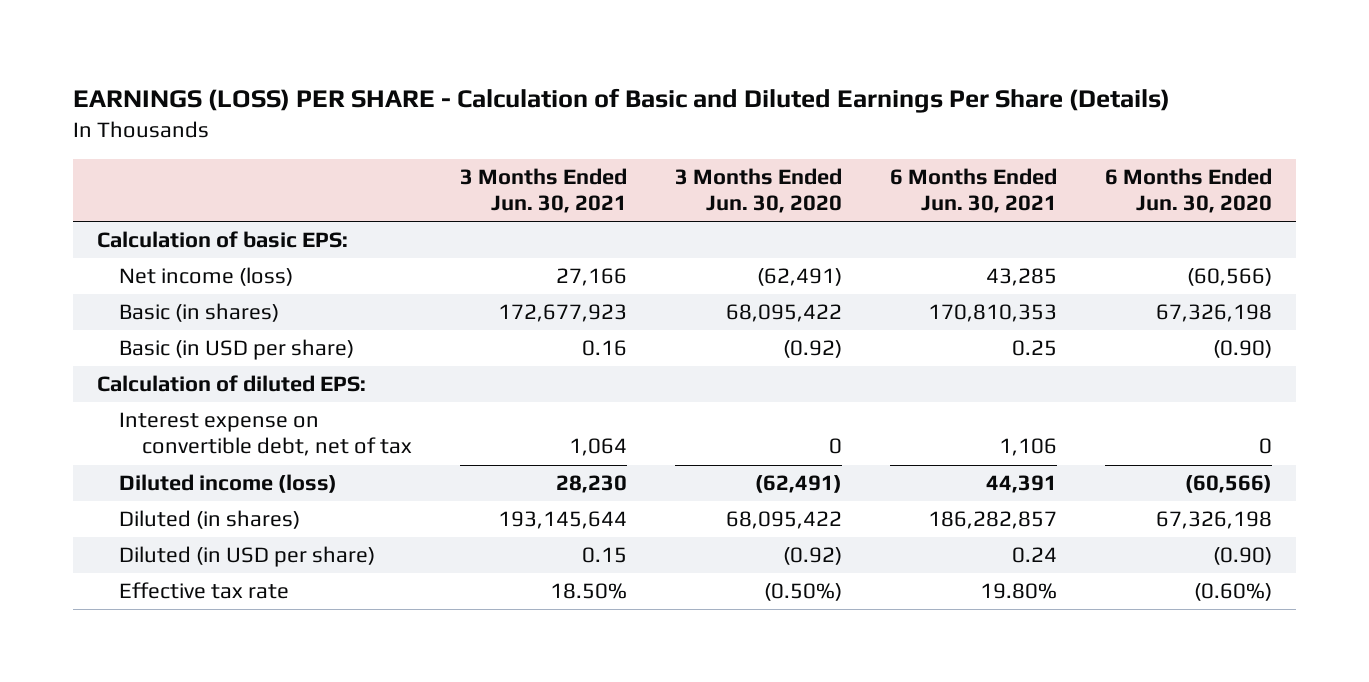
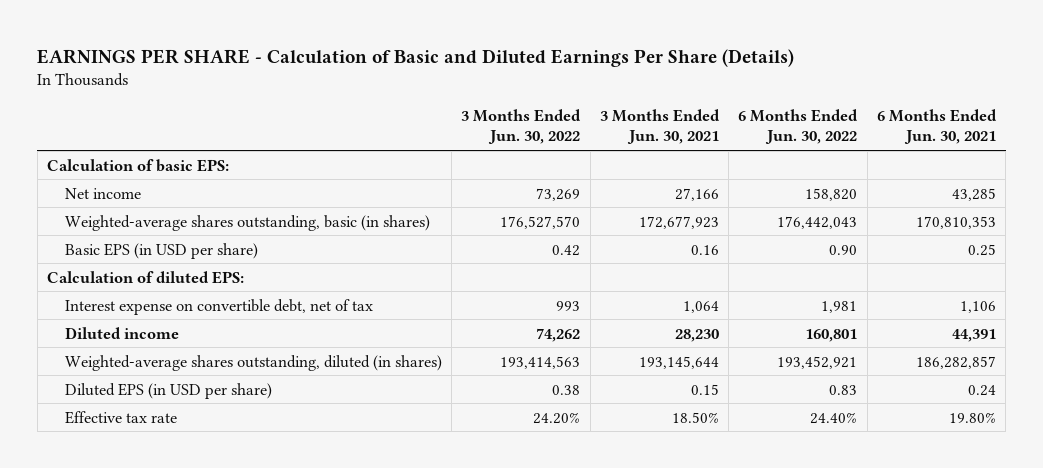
[72,87,1170,113] EARNINGS (LOSS) PER SHARE - Calculation of Basic and Diluted Earnings Per Share (Details) -> [37,48,795,67] EARNINGS PER SHARE - Calculation of Basic and Diluted Earnings Per Share (Details)
[675,167,843,214] 3 Months Ended Jun. 30, 2020 -> none
[1105,167,1273,214] 6 Months Ended Jun. 30, 2020 -> none
none -> [461,108,582,145] 3 Months Ended Jun. 30, 2022
none -> [738,108,859,145] 6 Months Ended Jun. 30, 2022
[119,267,294,287] Net income (loss) -> [64,187,141,199] Net income
[119,303,280,323] Basic (in shares) -> [64,214,430,231] Weighted-average shares outstanding, basic (in shares)
[119,339,355,361] Basic (in USD per share) -> [64,242,258,259] Basic EPS (in USD per share)
[119,474,338,494] Diluted income (loss) -> [64,326,179,339] Diluted income
[119,510,301,530] Diluted (in shares) -> [64,354,442,371] Weighted-average shares outstanding, diluted (in shares)
[119,546,376,568] Diluted (in USD per share) -> [64,382,272,399] Diluted EPS (in USD per share)

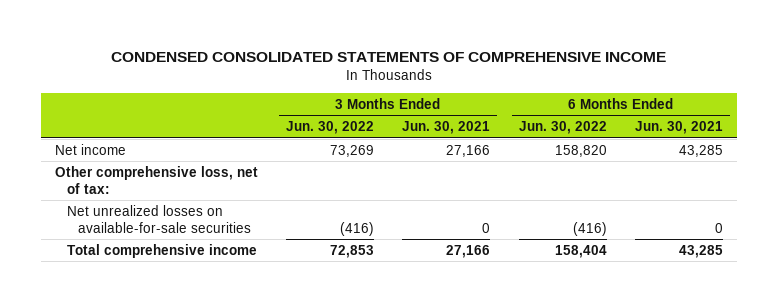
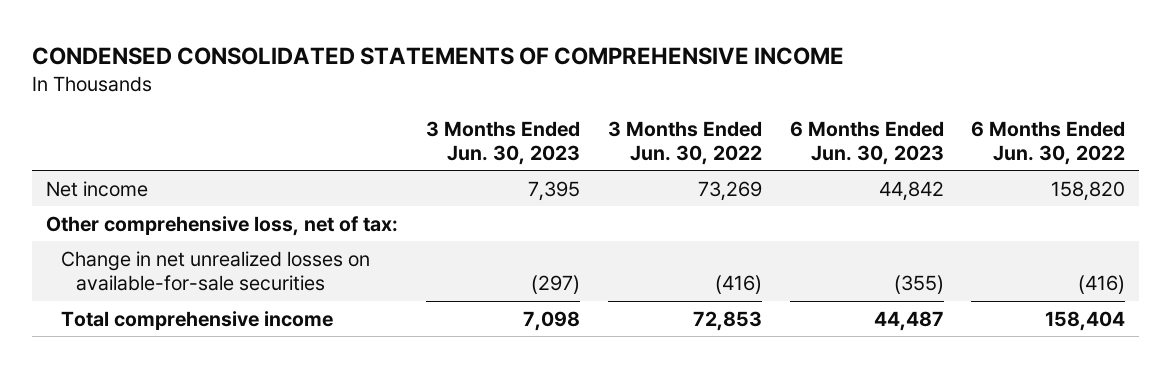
[402,121,491,135] Jun. 30, 2021 -> none
[634,121,723,135] Jun. 30, 2021 -> none
none -> [426,120,581,165] 3 Months Ended Jun. 30, 2023
none -> [789,120,944,165] 6 Months Ended Jun. 30, 2023
[66,204,252,233] Net unrealized losses on available-for-sale securities -> [60,250,370,292] Change in net unrealized losses on available-for-sale securities

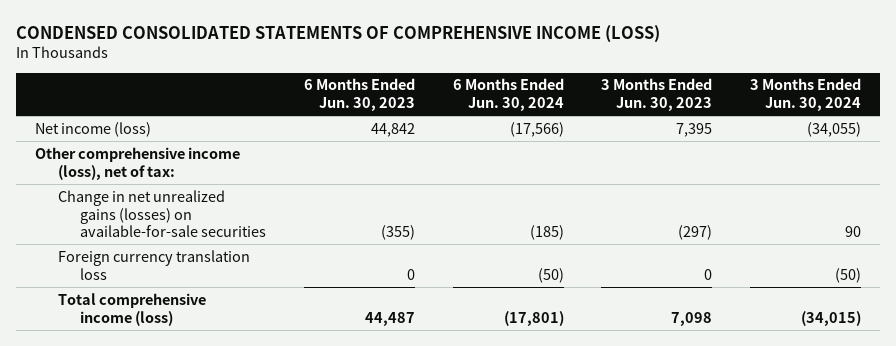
[32,46,845,65] CONDENSED CONSOLIDATED STATEMENTS OF COMPREHENSIVE INCOME -> [16,24,661,43] CONDENSED CONSOLIDATED STATEMENTS OF COMPREHENSIVE INCOME (LOSS)
[607,120,762,165] 3 Months Ended Jun. 30, 2022 -> none
[971,120,1126,165] 6 Months Ended Jun. 30, 2022 -> none
none -> [452,78,564,112] 6 Months Ended Jun. 30, 2024
none -> [750,78,862,112] 3 Months Ended Jun. 30, 2024
[46,180,149,197] Net income -> [35,121,152,137] Net income (loss)
[46,215,399,236] Other comprehensive loss, net of tax: -> [35,146,241,180] Other comprehensive income (loss), net of tax:
[60,250,370,292] Change in net unrealized losses on available-for-sale securities -> [57,189,266,238] Change in net unrealized gains (losses) on available-for-sale securities
none -> [57,249,250,280] Foreign currency translation loss
[60,310,333,330] Total comprehensive income -> [57,292,206,326] Total comprehensive income (loss)

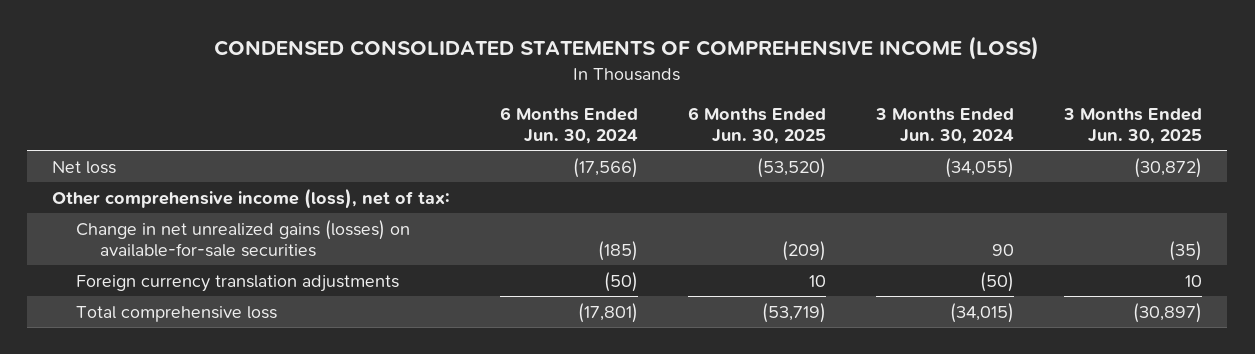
[303,78,415,112] 6 Months Ended Jun. 30, 2023 -> none
[601,78,713,112] 3 Months Ended Jun. 30, 2023 -> none
none -> [688,106,827,144] 6 Months Ended Jun. 30, 2025
none -> [1063,107,1203,144] 3 Months Ended Jun. 30, 2025
[35,121,152,137] Net income (loss) -> [52,160,117,174] Net loss
[57,249,250,280] Foreign currency translation loss -> [76,274,400,292] Foreign currency translation adjustments
[57,292,206,326] Total comprehensive income (loss) -> [76,305,278,322] Total comprehensive loss

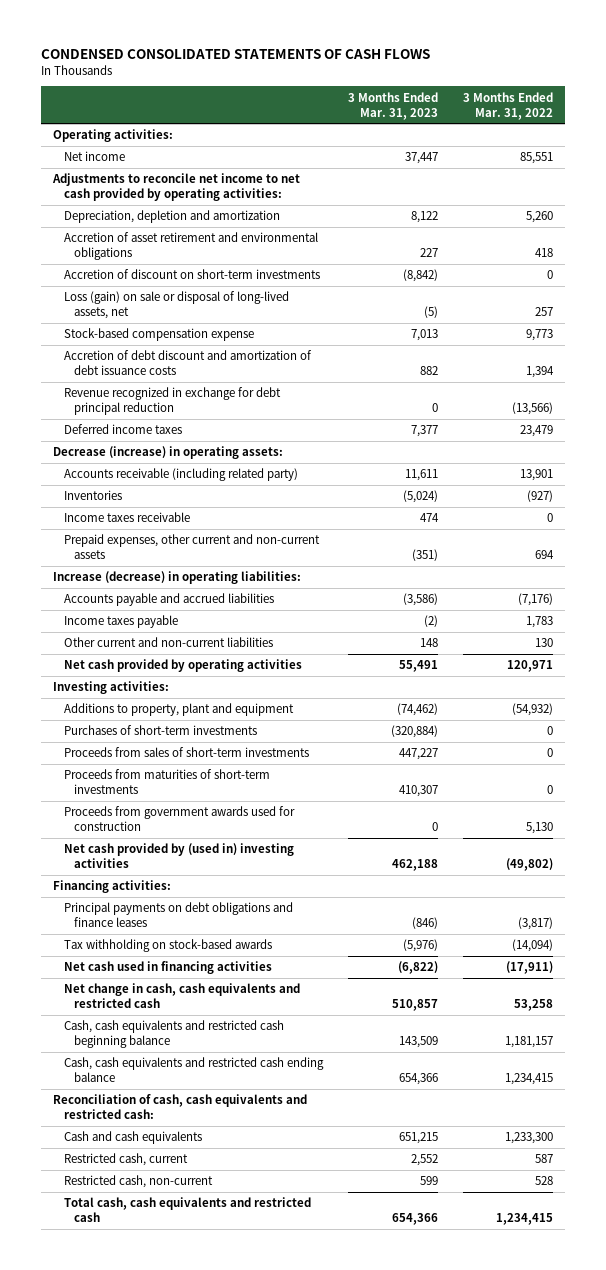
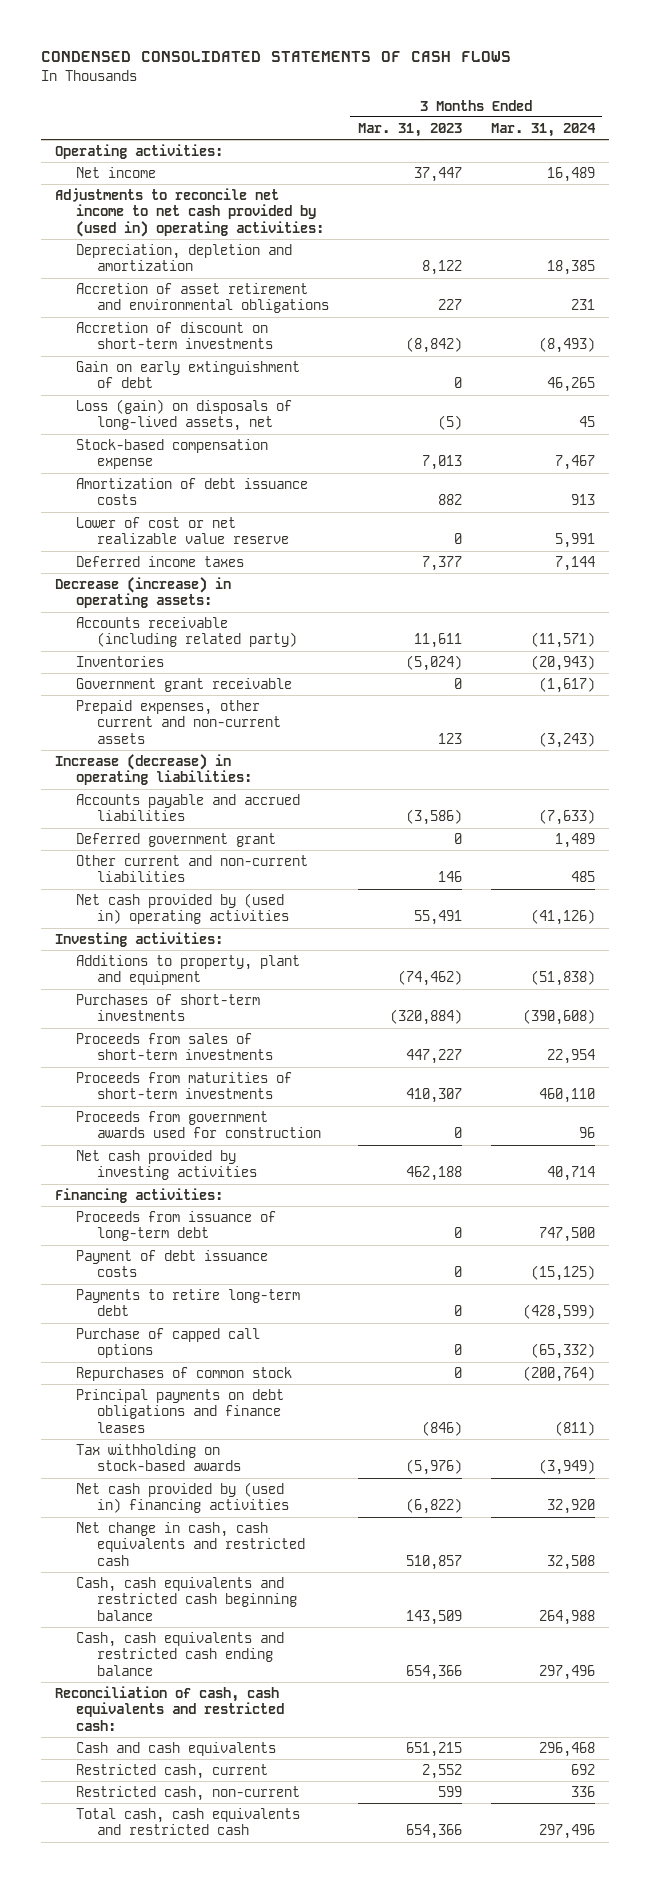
[462,91,553,120] 3 Months Ended Mar. 31, 2022 -> none
none -> [490,122,596,137] Mar. 31, 2024
[52,173,301,202] Adjustments to reconcile net income to net cash provided by operating activities: -> [55,187,325,237] Adjustments to reconcile net income to net cash provided by (used in) operating activities:
none -> [76,360,301,389] Gain on early extinguishment of debt
[63,291,289,320] Loss (gain) on sale or disposal of long-lived assets, net -> [76,398,293,432] Loss (gain) on disposals of long-lived assets, net
[63,387,281,416] Revenue recognized in exchange for debt principal reduction -> none
[63,350,312,376] Accretion of debt discount and amortization of debt issuance costs -> [76,477,309,506] Amortization of debt issuance costs
none -> [76,516,289,545] Lower of cost or net realizable value reserve
[63,512,190,523] Income taxes receivable -> none
none -> [76,677,293,692] Government grant receivable
[411,549,438,562] (351) -> [437,732,462,744] 123
[63,615,178,629] Income taxes payable -> none
none -> [76,832,277,847] Deferred government grant
[419,638,438,648] 148 -> [437,871,462,883] 146
[63,659,302,673] Net cash provided by operating activities -> [76,892,289,925] Net cash provided by (used in) operating activities
[63,843,294,869] Net cash provided by (used in) investing activities -> [76,1149,257,1181] Net cash provided by investing activities
none -> [76,1210,277,1242] Proceeds from issuance of long-term debt
none -> [76,1249,269,1278] Payment of debt issuance costs
none -> [76,1288,301,1317] Payments to retire long-term debt
none -> [76,1327,261,1359] Purchase of capped call options
none -> [76,1366,293,1381] Repurchases of common stock
[63,961,272,975] Net cash used in financing activities -> [76,1481,289,1514] Net cash provided by (used in) financing activities

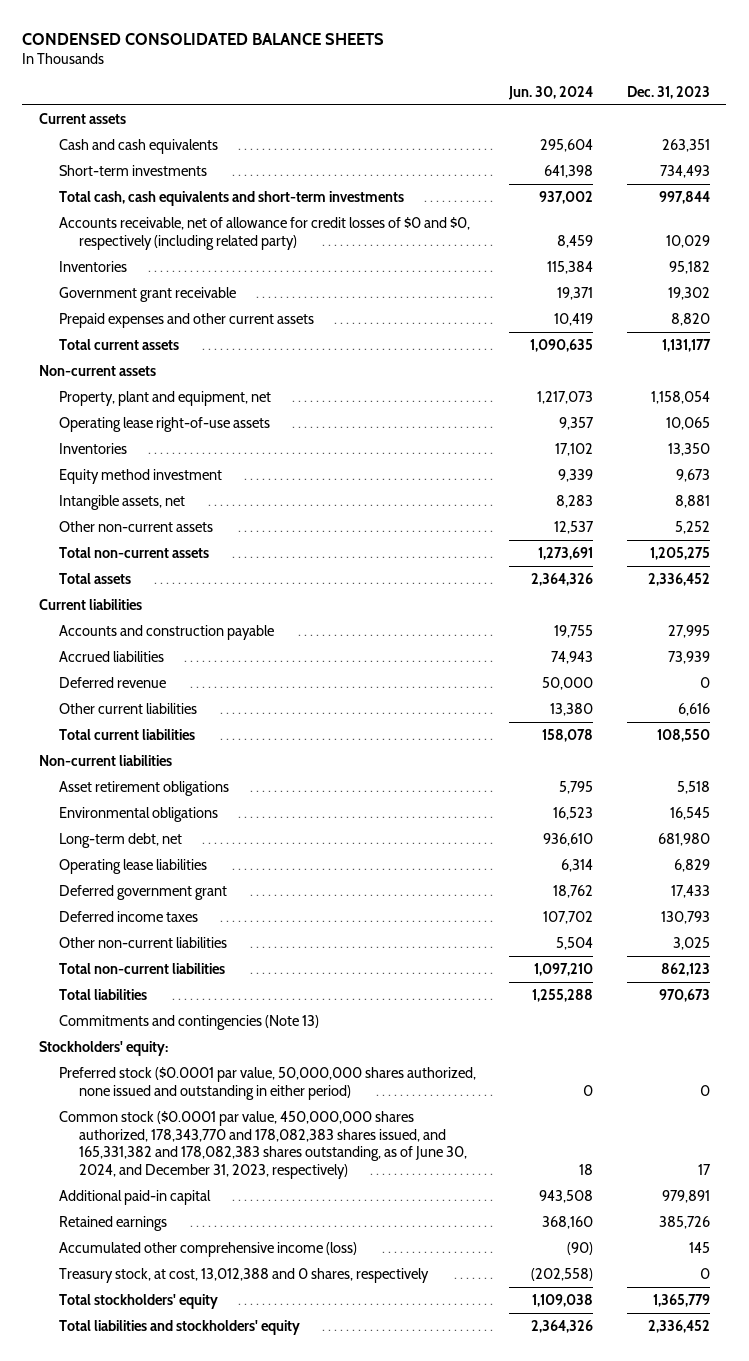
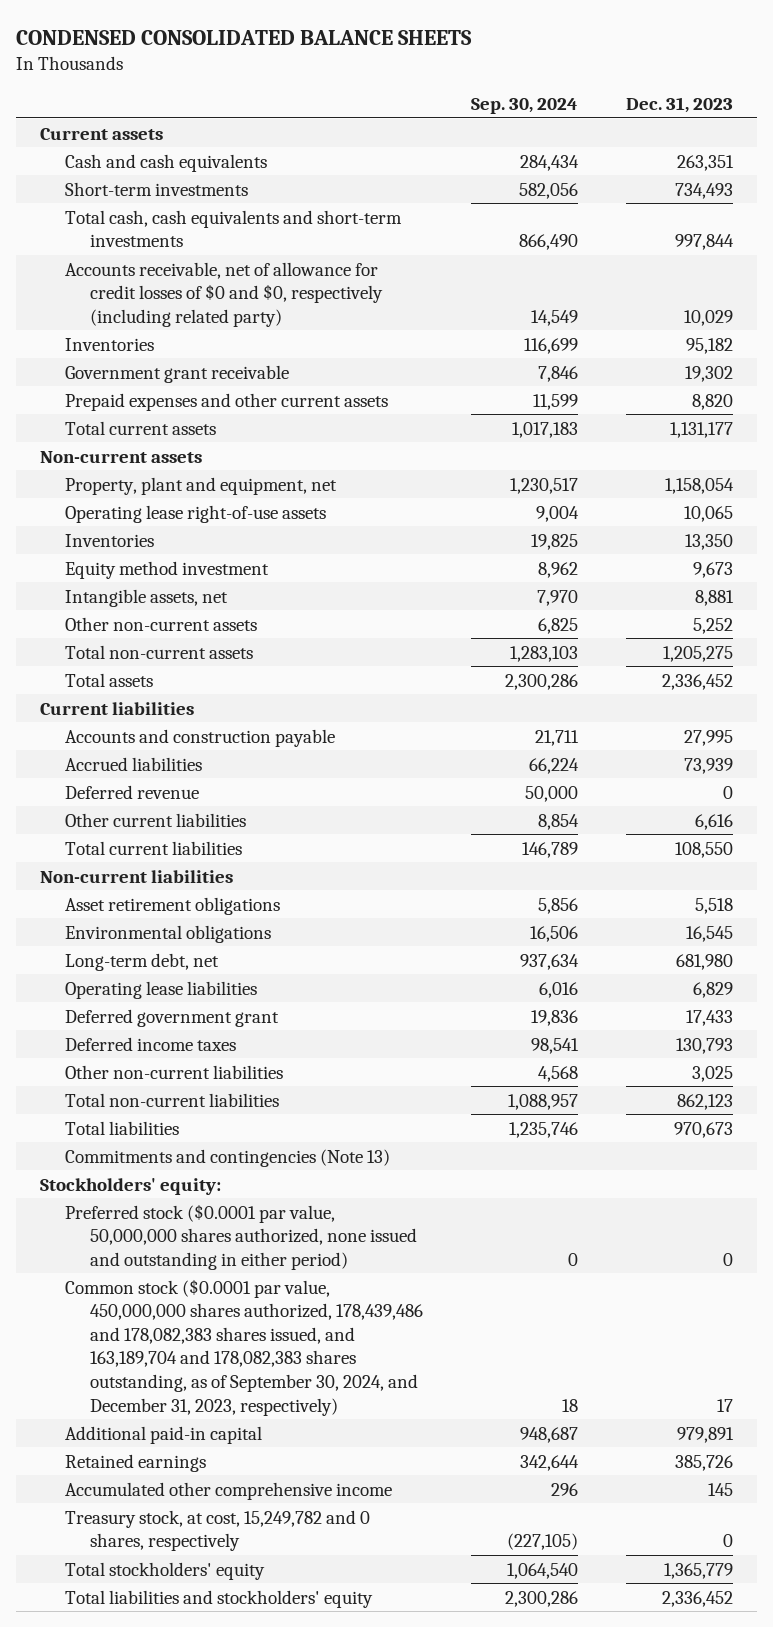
[508,85,594,100] Jun. 30, 2024 -> none
none -> [471,97,579,114] Sep. 30, 2024
[59,1111,468,1179] Common stock ($0.0001 par value, 450,000,000 shares authorized, 178,343,770 and 178,082,383 shares issued, and 165,331,382 and 178,082,383 shares outstanding, as of June 30, 2024, and December 31, 2023, respectively) -> [64,1278,424,1416] Common stock ($0.0001 par value, 450,000,000 shares authorized, 178,439,486 and 178,082,383 shares issued, and 163,189,704 and 178,082,383 shares outstanding, as of September 30, 2024, and December 31, 2023, respectively)
[59,1242,358,1258] Accumulated other comprehensive income (loss) -> [64,1481,392,1500] Accumulated other comprehensive income
[59,1268,430,1284] Treasury stock, at cost, 13,012,388 and 0 shares, respectively -> [64,1509,370,1552] Treasury stock, at cost, 15,249,782 and 0 shares, respectively

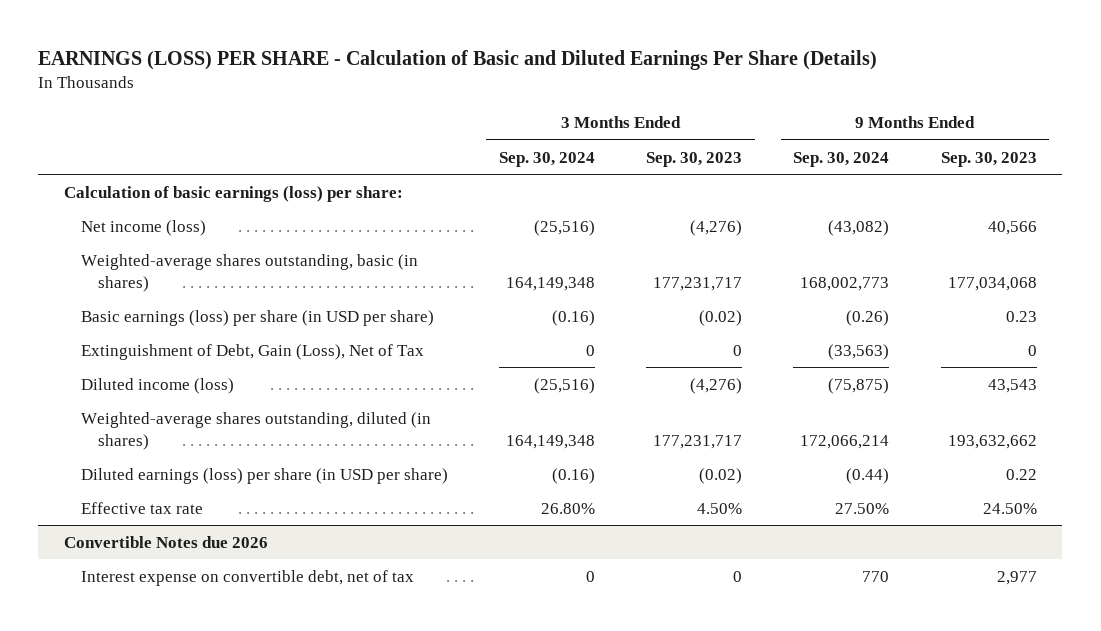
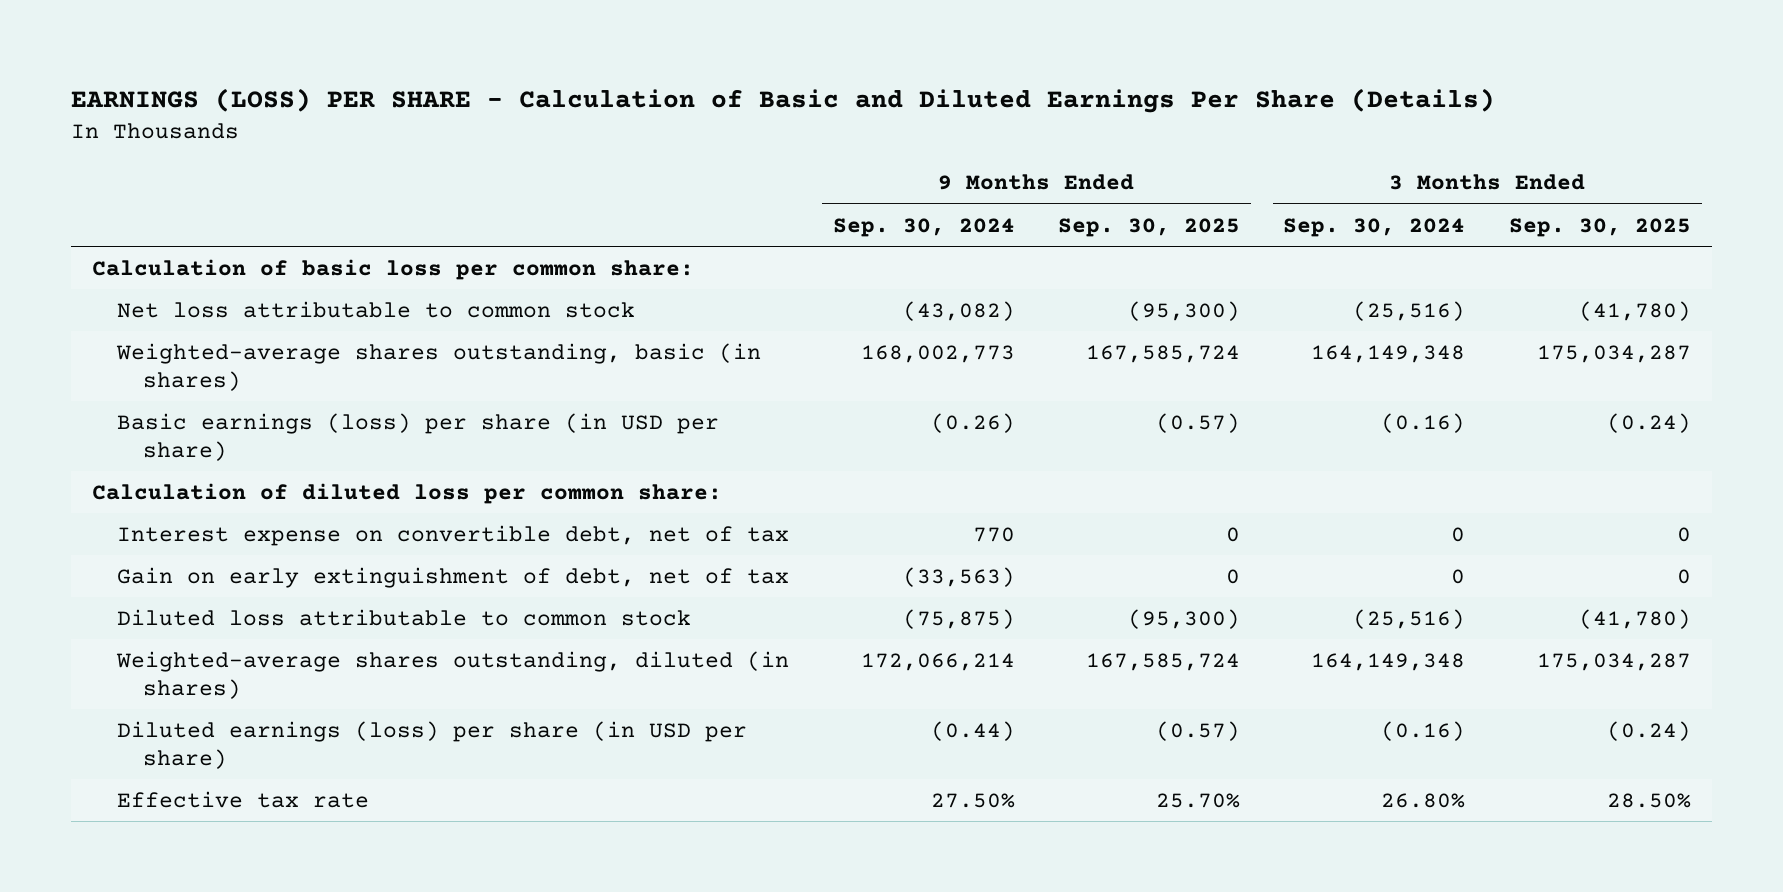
[646,151,743,167] Sep. 30, 2023 -> none
[940,151,1037,167] Sep. 30, 2023 -> none
none -> [1058,217,1241,237] Sep. 30, 2025
none -> [1508,217,1691,237] Sep. 30, 2025
[64,185,404,202] Calculation of basic earnings (loss) per share: -> [92,258,695,280] Calculation of basic loss per common share:
[80,219,206,236] Net income (loss) -> [117,300,636,318] Net loss attributable to common stock
none -> [92,482,723,504] Calculation of diluted loss per common share:
none -> [117,524,790,546] Interest expense on convertible debt, net of tax
[80,343,424,360] Extinguishment of Debt, Gain (Loss), Net of Tax -> [117,566,790,588] Gain on early extinguishment of debt, net of tax
[80,377,234,394] Diluted income (loss) -> [117,608,692,626] Diluted loss attributable to common stock
[64,535,269,548] Convertible Notes due 2026 -> none
[80,569,414,586] Interest expense on convertible debt, net of tax -> none

